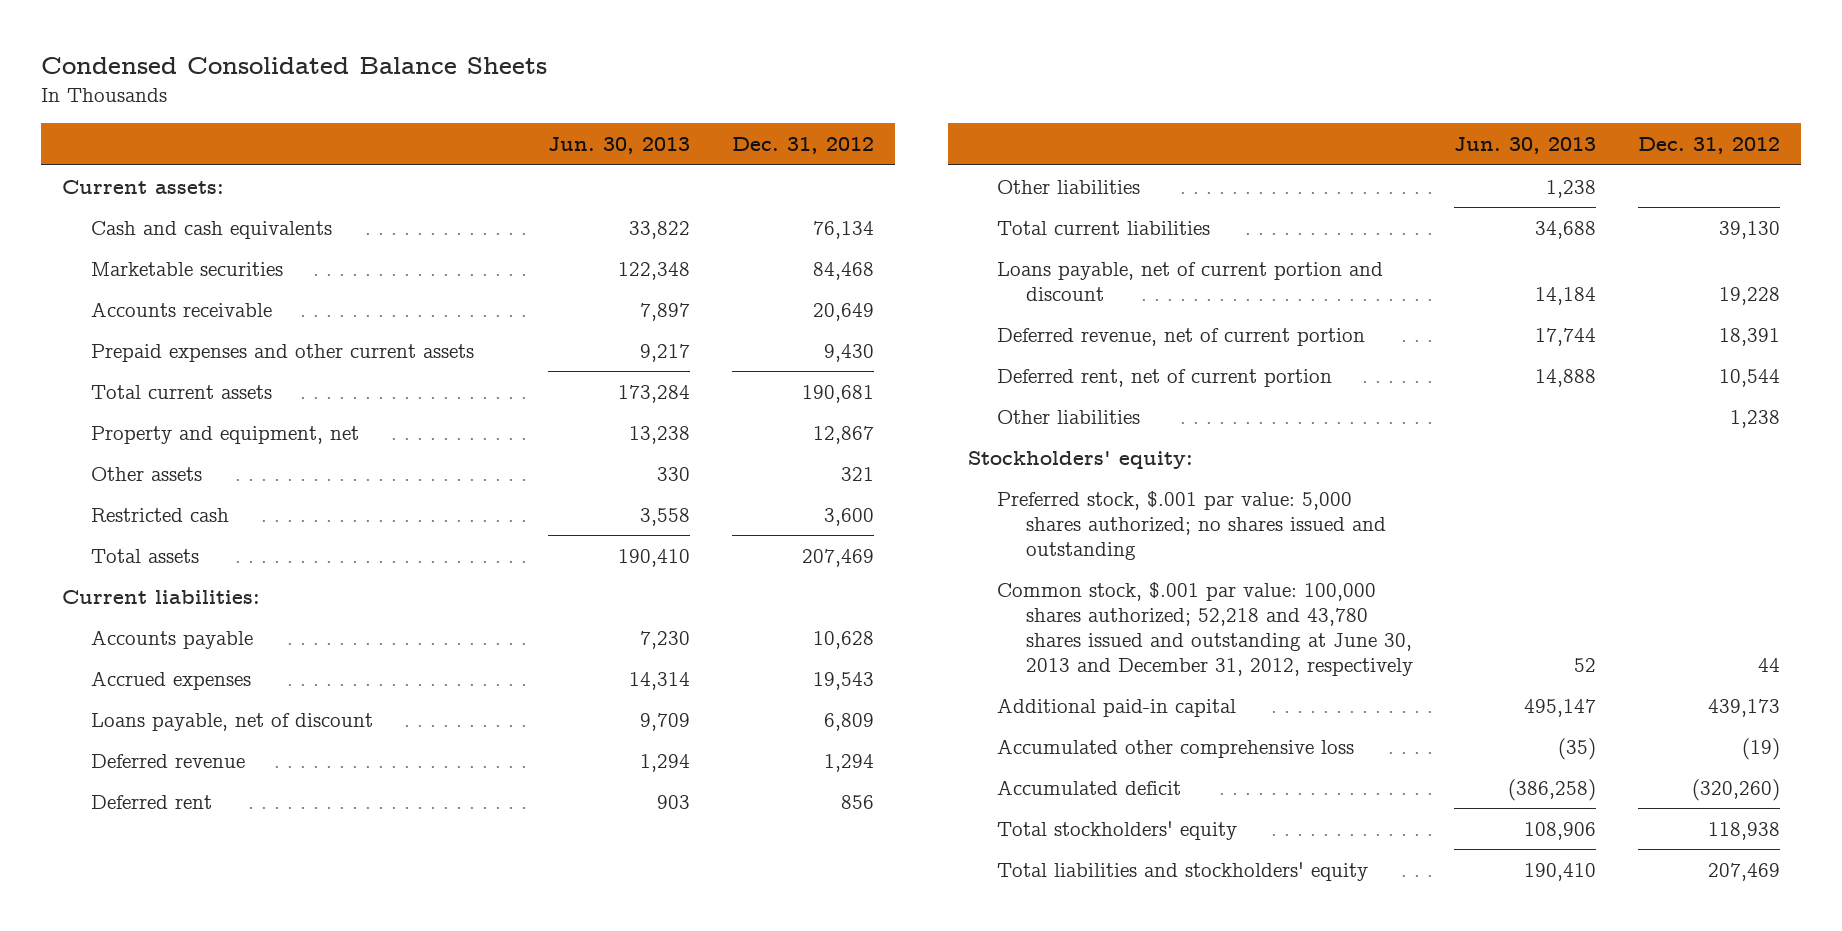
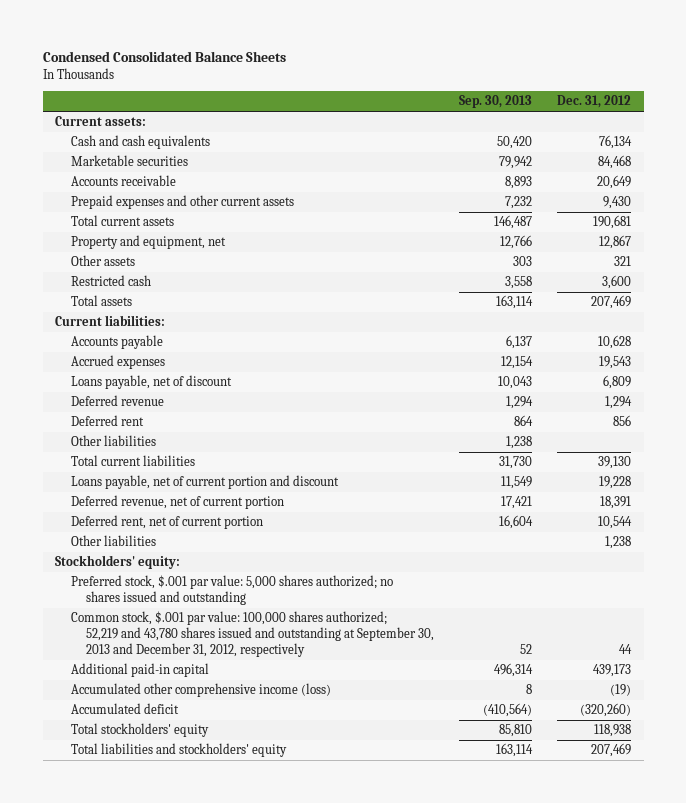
[547,137,690,155] Jun. 30, 2013 -> none
none -> [458,95,532,109] Sep. 30, 2013
[997,581,1413,676] Common stock, $.001 par value: 100,000 shares authorized; 52,218 and 43,780 shares issued and outstanding at June 30, 2013 and December 31, 2012, respectively -> [70,611,434,658] Common stock, $.001 par value: 100,000 shares authorized; 52,219 and 43,780 shares issued and outstanding at September 30, 2013 and December 31, 2012, respectively
[997,738,1355,758] Accumulated other comprehensive loss -> [70,683,331,698] Accumulated other comprehensive income (loss)

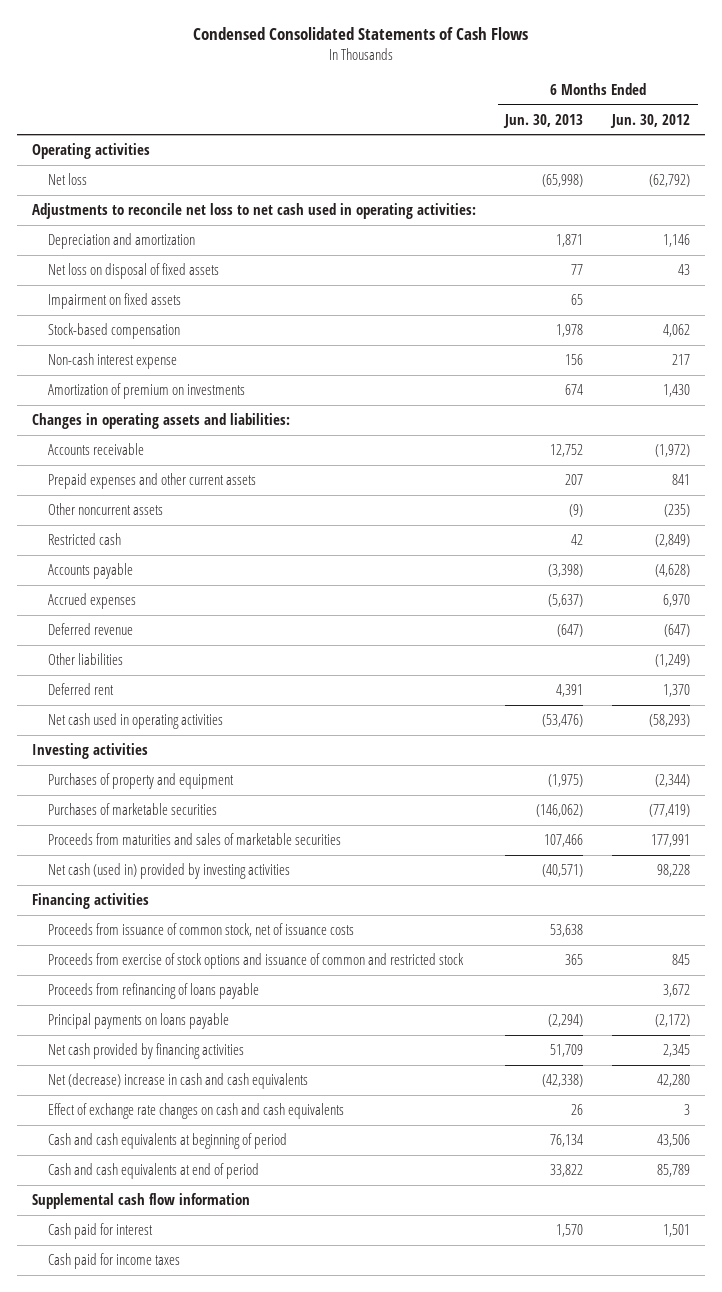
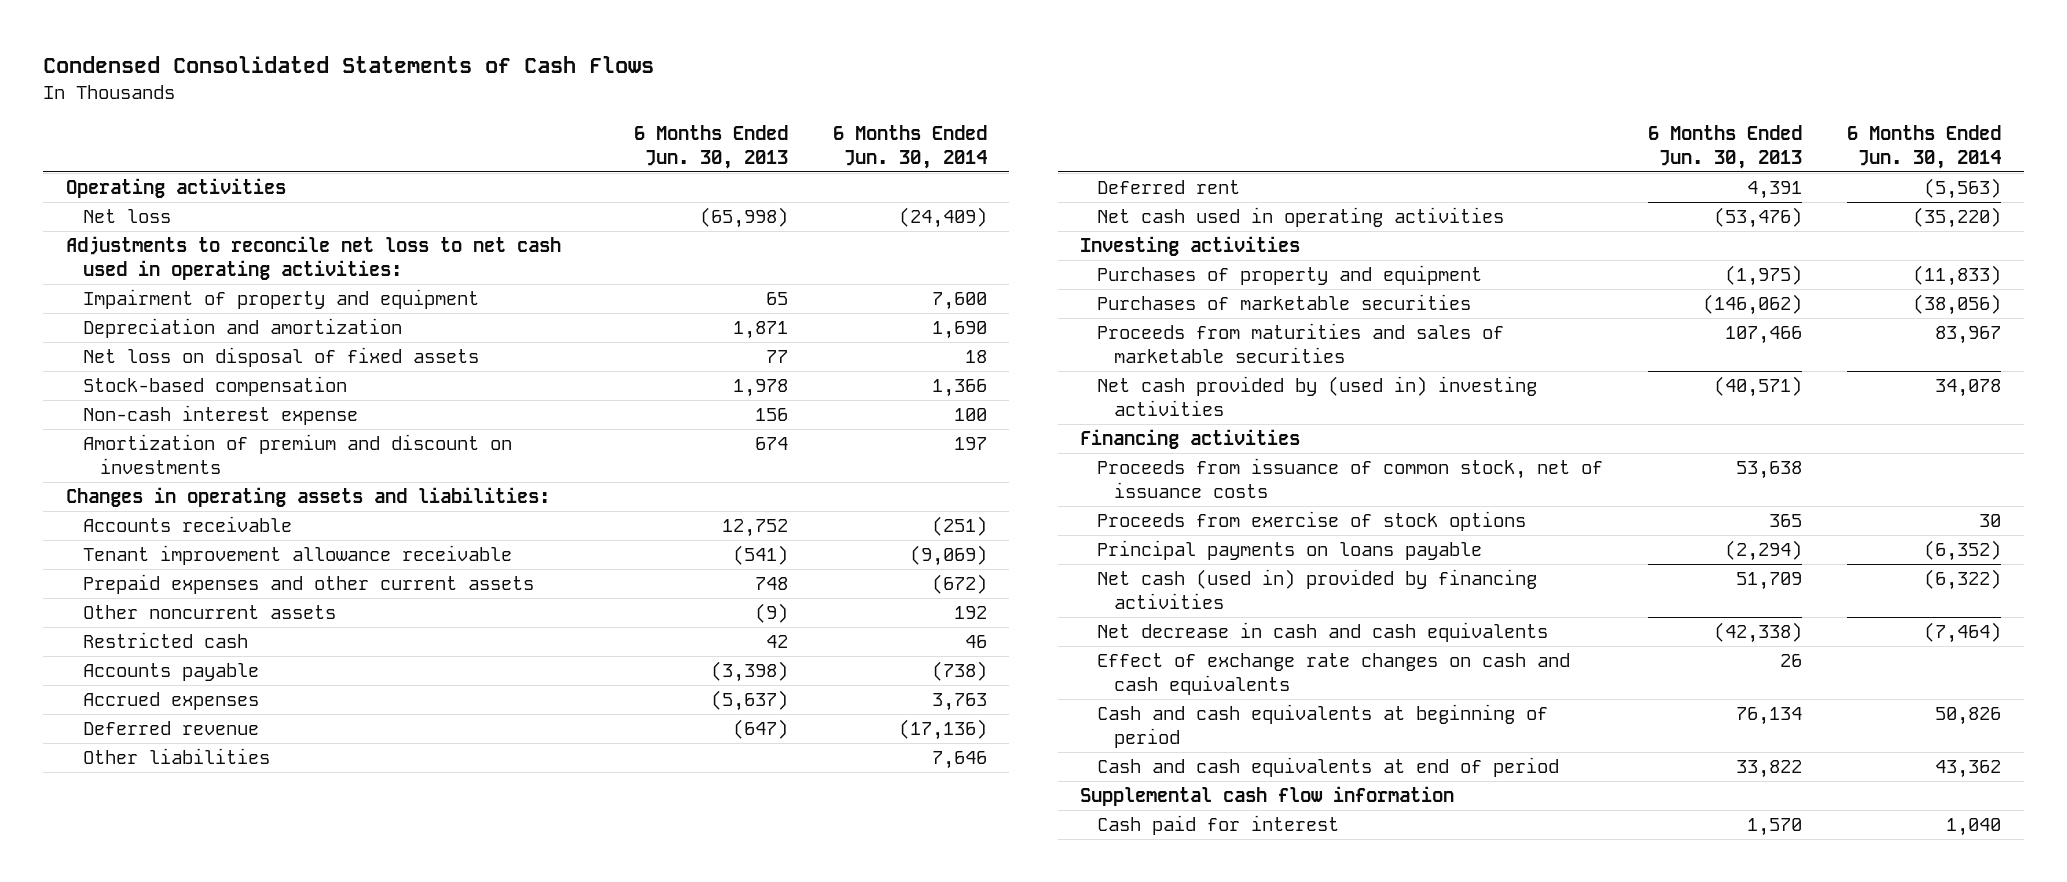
[610,113,691,128] Jun. 30, 2012 -> none
none -> [832,124,987,169] 6 Months Ended Jun. 30, 2014
none -> [83,289,480,310] Impairment of property and equipment
[48,293,182,310] Impairment on fixed assets -> none
[48,383,246,400] Amortization of premium on investments -> [83,434,513,475] Amortization of premium and discount on investments
none -> [83,545,513,566] Tenant improvement allowance receivable
[565,474,584,486] 207 -> [755,577,789,591] 748
[48,863,291,880] Net cash (used in) provided by investing activities -> [1097,376,1538,417] Net cash provided by (used in) investing activities
[48,983,260,1000] Proceeds from refinancing of loans payable -> none
[48,953,465,970] Proceeds from exercise of stock options and issuance of common and restricted stock -> [1097,511,1527,532] Proceeds from exercise of stock options
[48,1043,245,1060] Net cash provided by financing activities -> [1097,569,1538,610] Net cash (used in) provided by financing activities
[48,1073,309,1090] Net (decrease) increase in cash and cash equivalents -> [1097,622,1549,643] Net decrease in cash and cash equivalents
[48,1253,181,1270] Cash paid for income taxes -> none

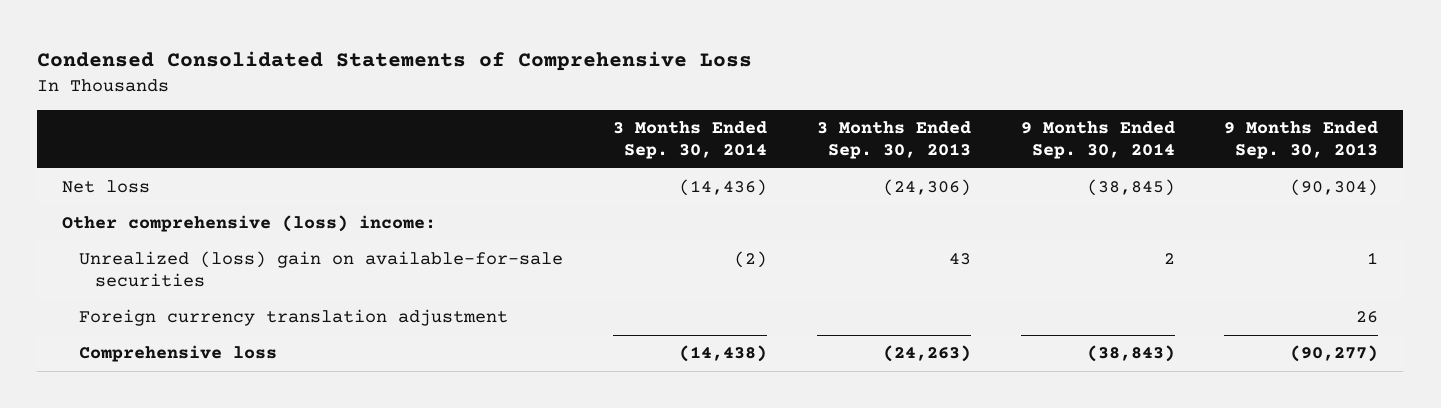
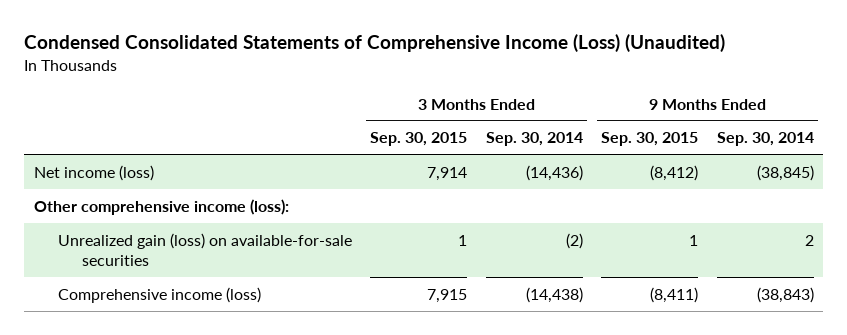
[37,51,753,72] Condensed Consolidated Statements of Comprehensive Loss -> [24,34,726,53] Condensed Consolidated Statements of Comprehensive Income (Loss) (Unaudited)
[816,121,971,160] 3 Months Ended Sep. 30, 2013 -> none
[1224,121,1379,160] 9 Months Ended Sep. 30, 2013 -> none
none -> [370,132,468,147] Sep. 30, 2015
none -> [601,132,699,147] Sep. 30, 2015
[78,309,508,327] Foreign currency translation adjustment -> none
[62,180,151,194] Net loss -> [33,164,154,181] Net income (loss)
[62,215,437,233] Other comprehensive (loss) income: -> [33,198,289,215] Other comprehensive income (loss):
[78,251,563,288] Unrealized (loss) gain on available-for-sale securities -> [57,232,352,267] Unrealized gain (loss) on available-for-sale securities
[78,345,277,363] Comprehensive loss -> [57,286,261,303] Comprehensive income (loss)

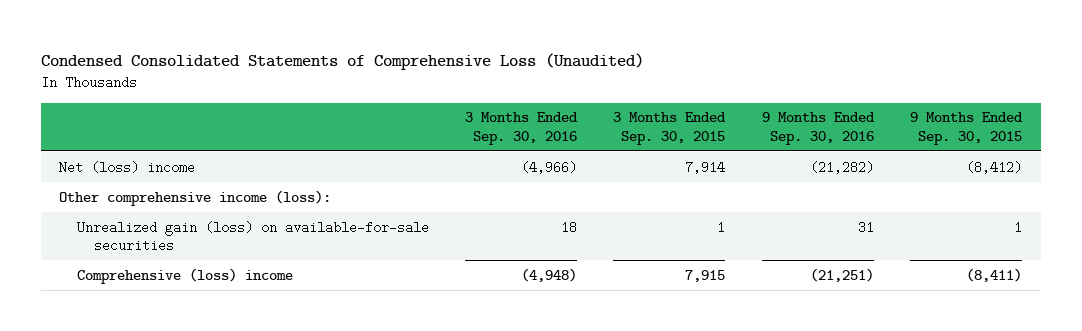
[24,34,726,53] Condensed Consolidated Statements of Comprehensive Income (Loss) (Unaudited) -> [41,52,645,70] Condensed Consolidated Statements of Comprehensive Loss (Unaudited)
[485,132,583,147] Sep. 30, 2014 -> none
[716,132,814,147] Sep. 30, 2014 -> none
none -> [465,112,579,145] 3 Months Ended Sep. 30, 2016
none -> [761,112,875,145] 9 Months Ended Sep. 30, 2016
[33,164,154,181] Net income (loss) -> [59,160,196,174] Net (loss) income
[57,286,261,303] Comprehensive income (loss) -> [76,267,293,284] Comprehensive (loss) income

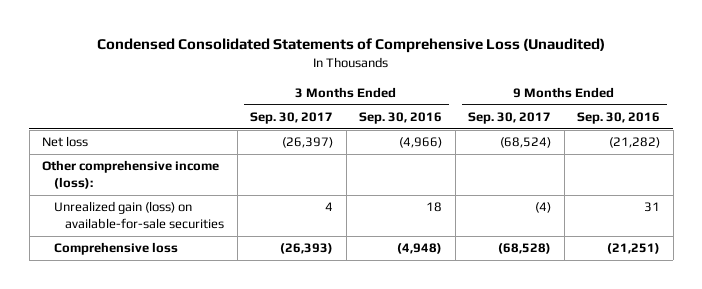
[613,112,727,145] 3 Months Ended Sep. 30, 2015 -> none
[910,112,1024,145] 9 Months Ended Sep. 30, 2015 -> none
none -> [250,111,334,124] Sep. 30, 2017
none -> [468,111,552,124] Sep. 30, 2017
[59,160,196,174] Net (loss) income -> [42,136,89,148] Net loss
[76,267,293,284] Comprehensive (loss) income -> [53,242,178,256] Comprehensive loss

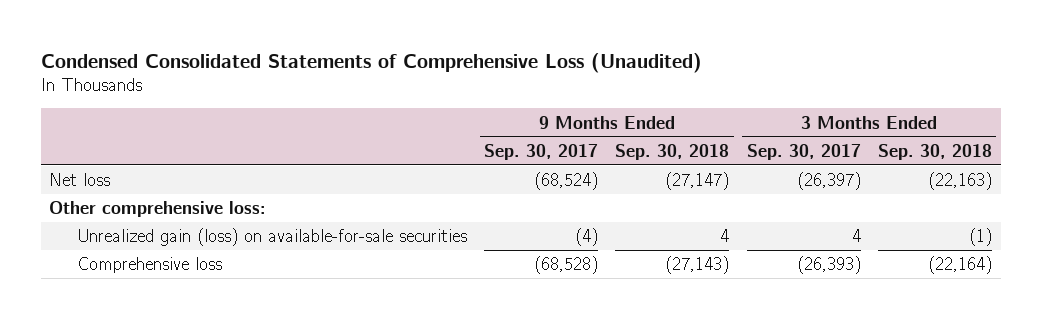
[359,111,443,124] Sep. 30, 2016 -> none
[577,111,661,124] Sep. 30, 2016 -> none
none -> [615,143,730,160] Sep. 30, 2018
none -> [878,143,993,160] Sep. 30, 2018
[42,160,220,190] Other comprehensive income (loss): -> [49,201,267,218] Other comprehensive loss:

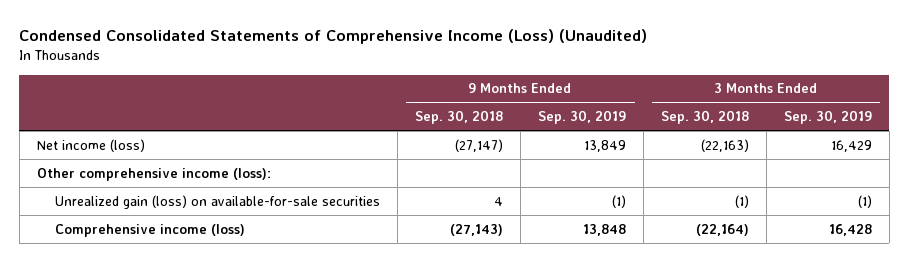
[40,52,702,73] Condensed Consolidated Statements of Comprehensive Loss (Unaudited) -> [19,29,648,45] Condensed Consolidated Statements of Comprehensive Income (Loss) (Unaudited)
[483,143,598,160] Sep. 30, 2017 -> none
[746,143,861,160] Sep. 30, 2017 -> none
none -> [537,109,626,124] Sep. 30, 2019
none -> [783,109,872,124] Sep. 30, 2019
[49,173,111,187] Net loss -> [36,138,145,152] Net income (loss)
[49,201,267,218] Other comprehensive loss: -> [36,167,271,181] Other comprehensive income (loss):
[76,257,222,274] Comprehensive loss -> [54,223,245,237] Comprehensive income (loss)

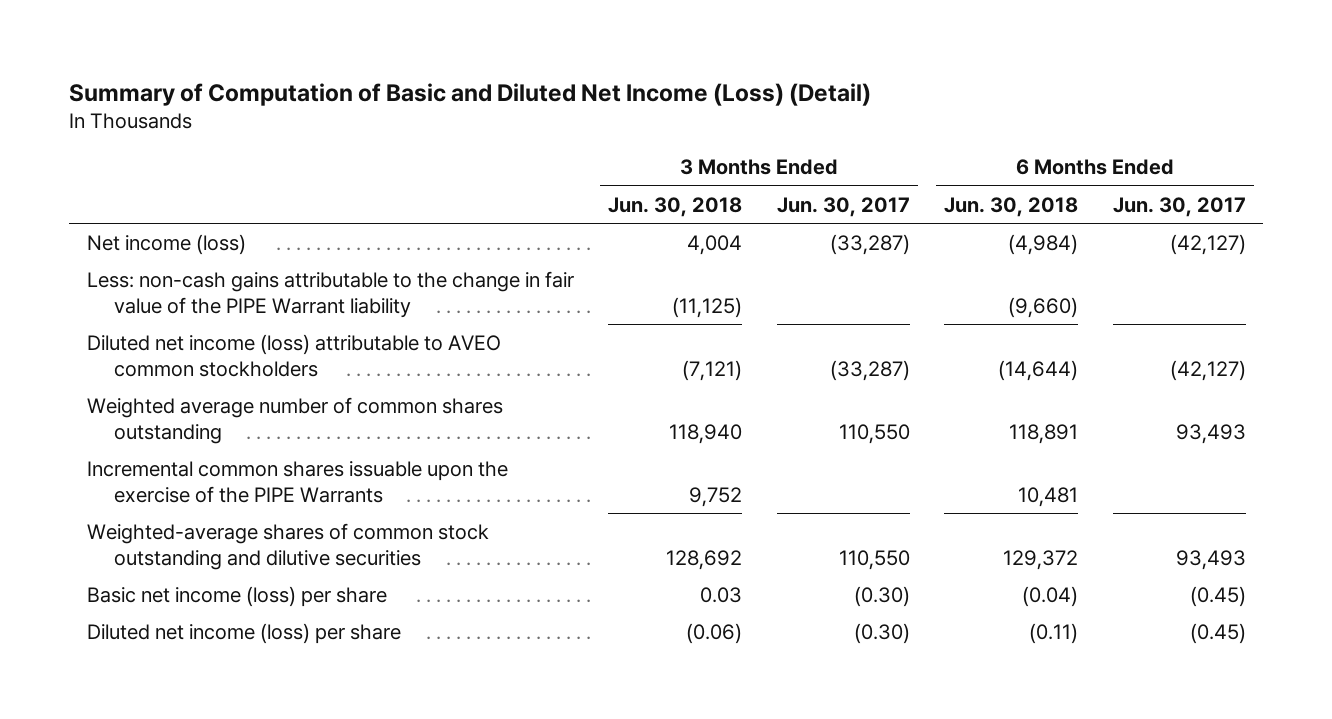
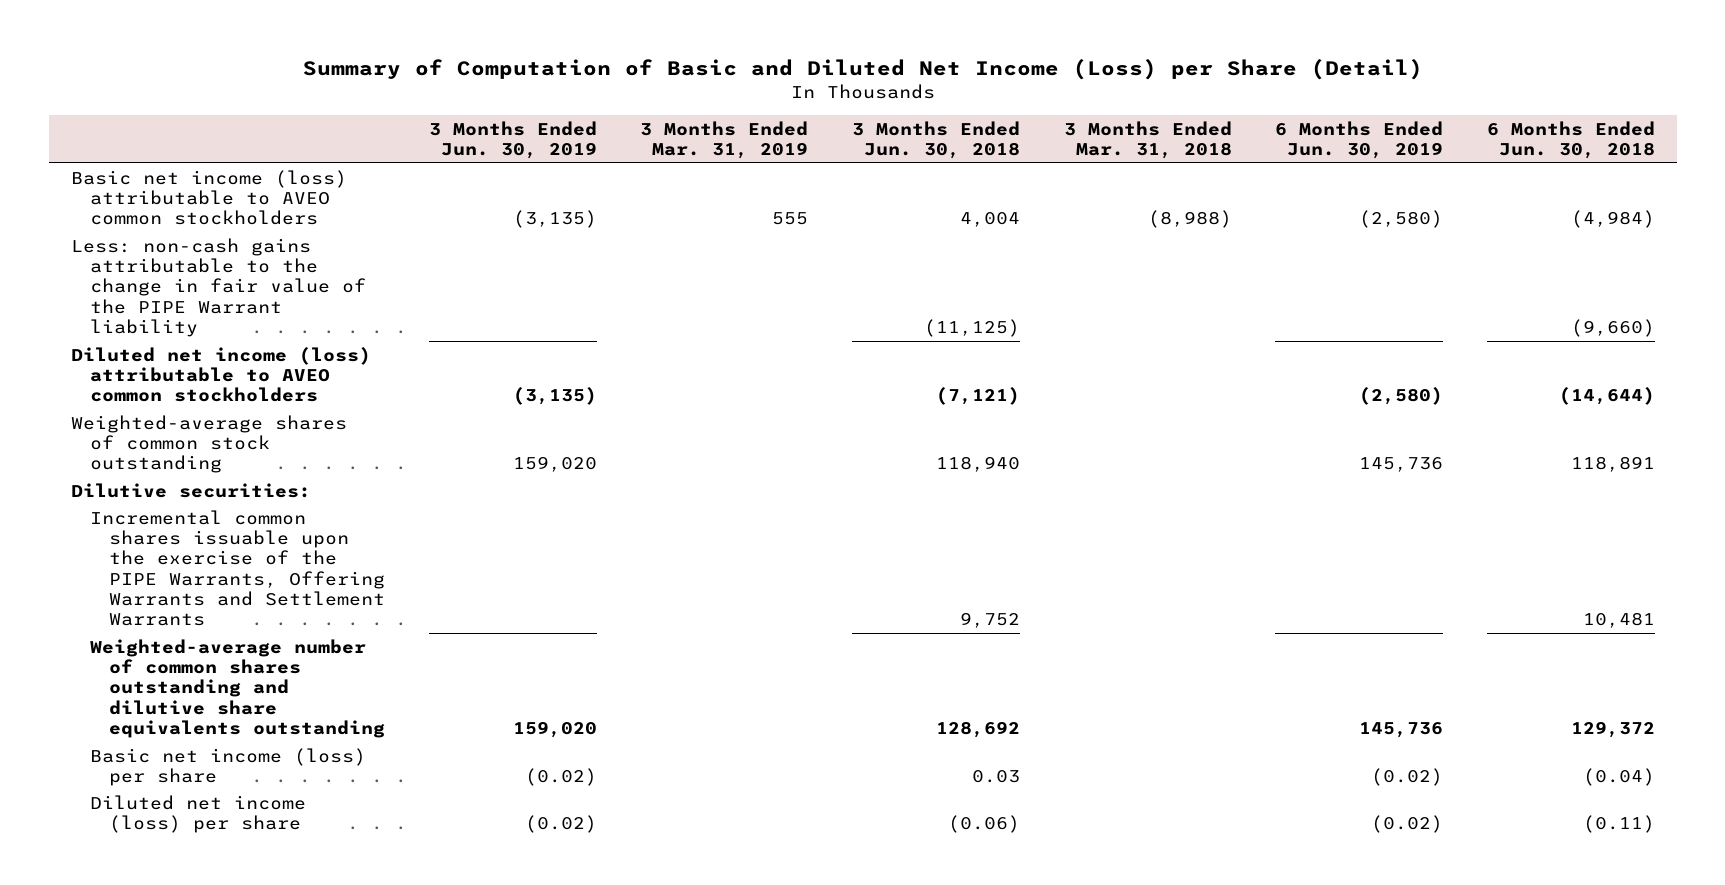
[69,82,872,106] Summary of Computation of Basic and Diluted Net Income (Loss) (Detail) -> [302,59,1423,81] Summary of Computation of Basic and Diluted Net Income (Loss) per Share (Detail)
[776,196,910,217] Jun. 30, 2017 -> none
[1112,196,1246,217] Jun. 30, 2017 -> none
none -> [428,120,597,160] 3 Months Ended Jun. 30, 2019
none -> [640,120,809,160] 3 Months Ended Mar. 31, 2019
none -> [1063,120,1232,160] 3 Months Ended Mar. 31, 2018
none -> [1275,120,1444,160] 6 Months Ended Jun. 30, 2019
[86,233,246,255] Net income (loss) -> [70,169,347,226] Basic net income (loss) attributable to AVEO common stockholders
[86,396,503,444] Weighted average number of common shares outstanding -> [70,414,347,474] Weighted-average shares of common stock outstanding
none -> [70,482,311,498] Dilutive securities:
[86,460,508,503] Incremental common shares issuable upon the exercise of the PIPE Warrants -> [89,509,386,627] Incremental common shares issuable upon the exercise of the PIPE Warrants, Offering Warrants and Settlement Warrants
[86,522,489,570] Weighted-average shares of common stock outstanding and dilutive securities -> [89,638,386,738] Weighted-average number of common shares outstanding and dilutive share equivalents outstanding

